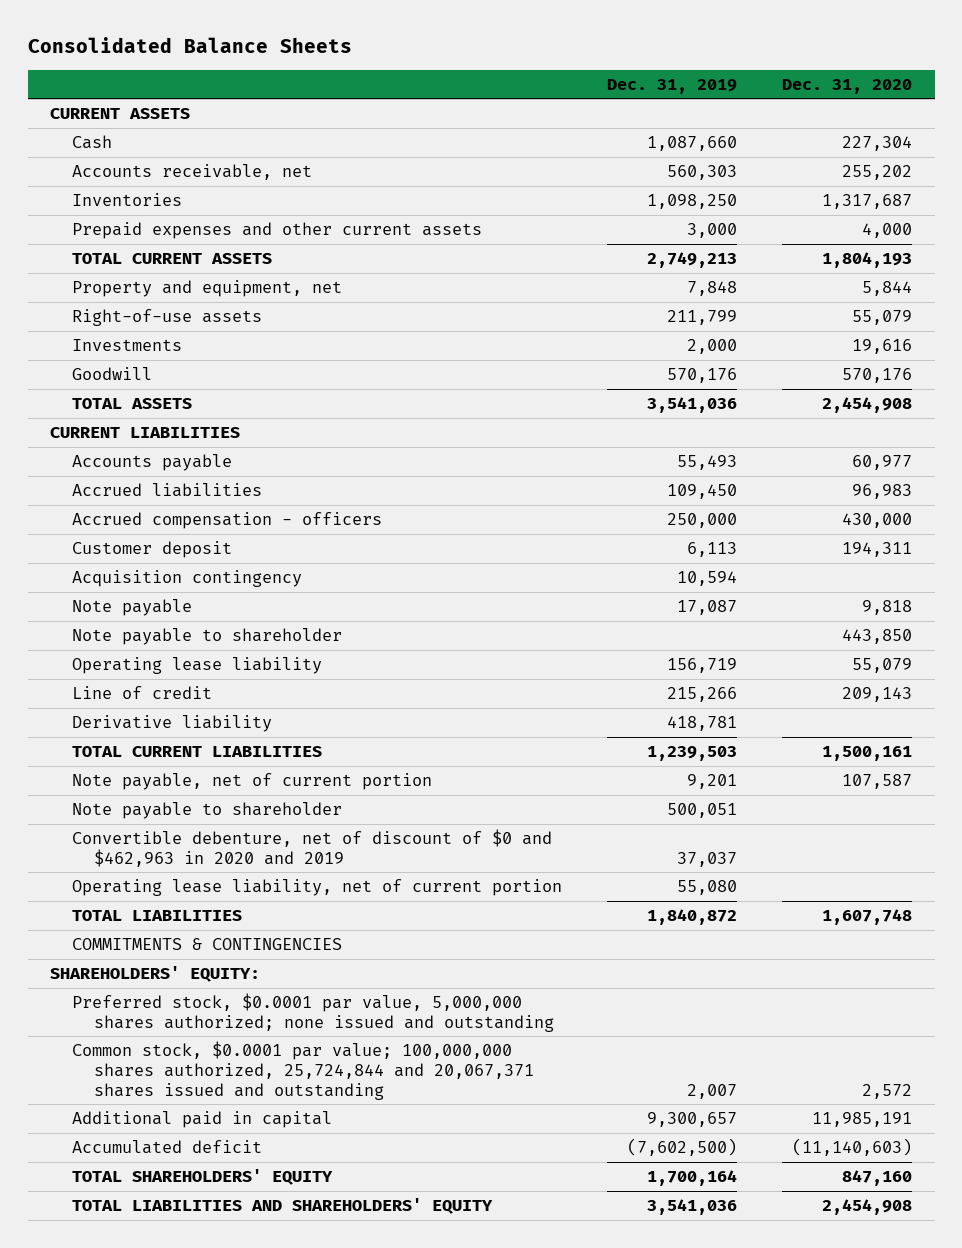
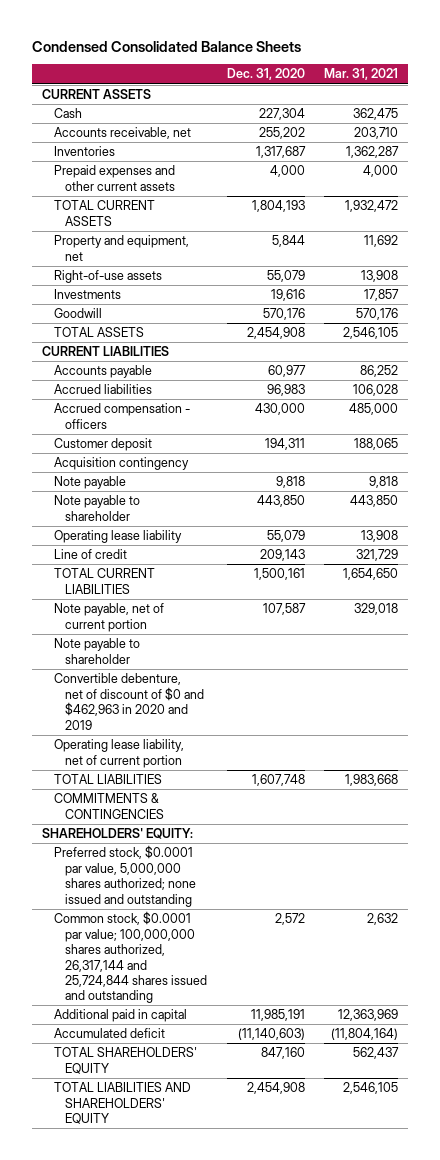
[27,37,352,54] Consolidated Balance Sheets -> [32,40,302,52] Condensed Consolidated Balance Sheets
[607,78,738,94] Dec. 31, 2019 -> none
none -> [324,68,399,81] Mar. 31, 2021
[72,714,273,732] Derivative liability -> none
[72,1040,535,1100] Common stock, $0.0001 par value; 100,000,000 shares authorized, 25,724,844 and 20,067,371 shares issued and outstanding -> [53,911,208,1004] Common stock, $0.0001 par value; 100,000,000 shares authorized, 26,317,144 and 25,724,844 shares issued and outstanding

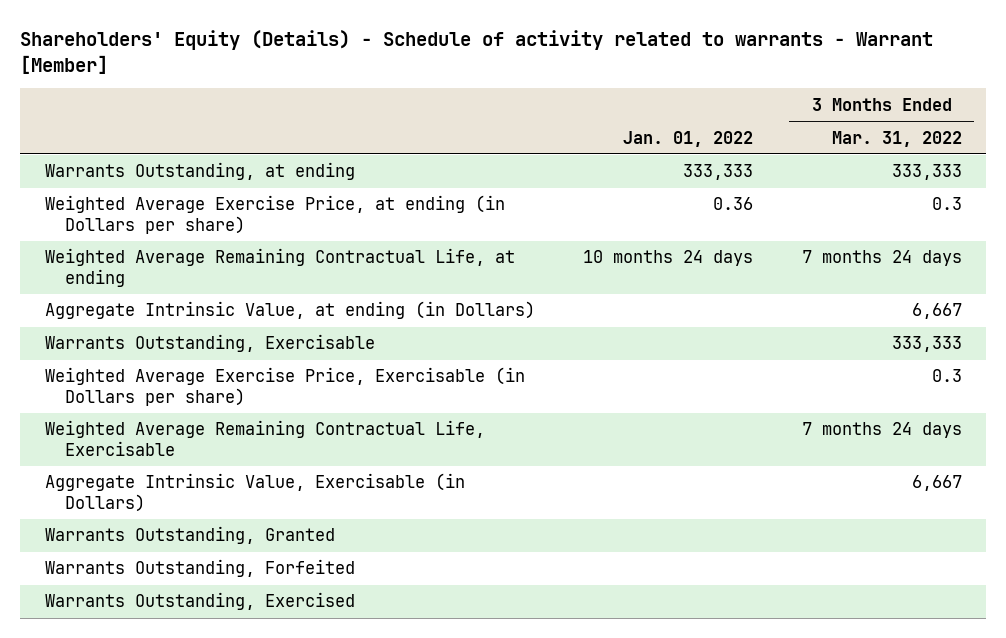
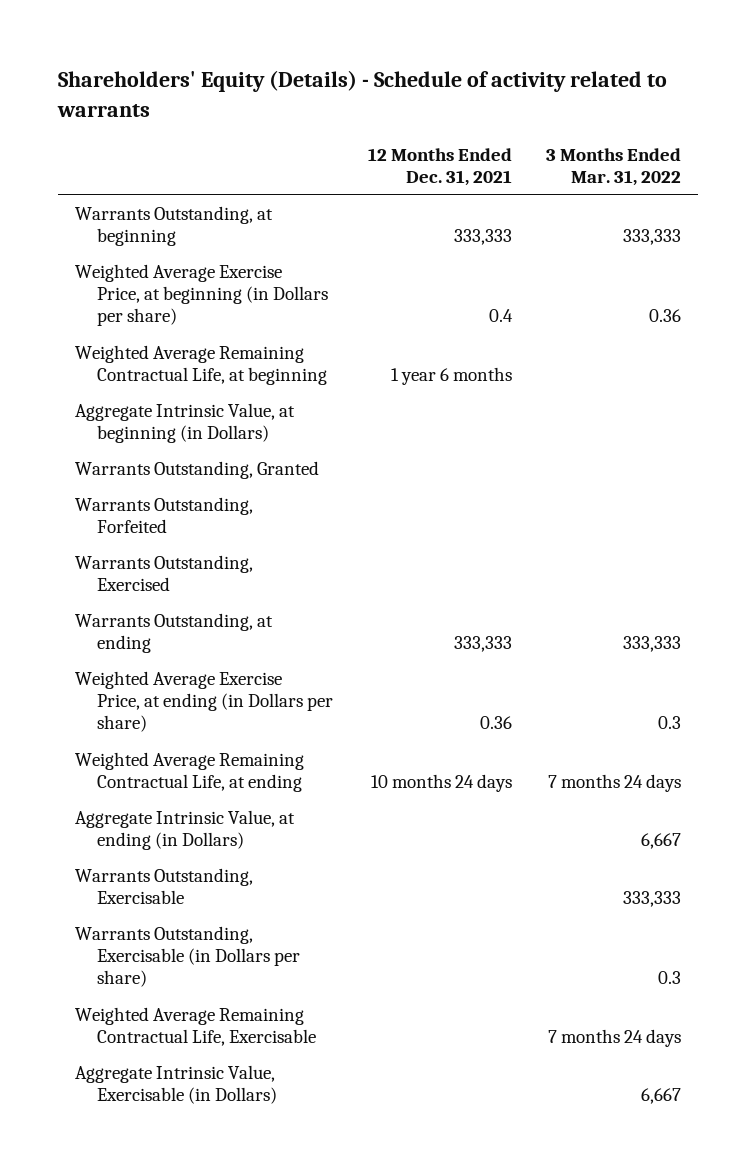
[20,30,934,74] Shareholders' Equity (Details) - Schedule of activity related to warrants - Warrant [Member] -> [56,70,667,117] Shareholders' Equity (Details) - Schedule of activity related to warrants
[623,130,754,147] Jan. 01, 2022 -> none
none -> [367,147,512,186] 12 Months Ended Dec. 31, 2021
none -> [74,205,273,246] Warrants Outstanding, at beginning
none -> [74,263,329,327] Weighted Average Exercise Price, at beginning (in Dollars per share)
none -> [74,344,328,385] Weighted Average Remaining Contractual Life, at beginning
none -> [74,402,295,443] Aggregate Intrinsic Value, at beginning (in Dollars)
[44,526,335,545] Warrants Outstanding, Granted -> [74,460,319,479] Warrants Outstanding, Granted
[44,559,355,578] Warrants Outstanding, Forfeited -> [74,496,253,533] Warrants Outstanding, Forfeited
[44,592,355,611] Warrants Outstanding, Exercised -> [74,554,253,591] Warrants Outstanding, Exercised
[44,367,525,406] Weighted Average Exercise Price, Exercisable (in Dollars per share) -> [74,925,301,988] Warrants Outstanding, Exercisable (in Dollars per share)

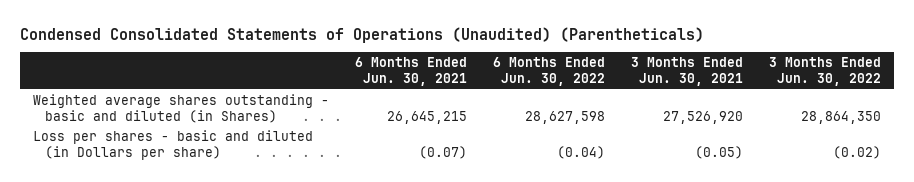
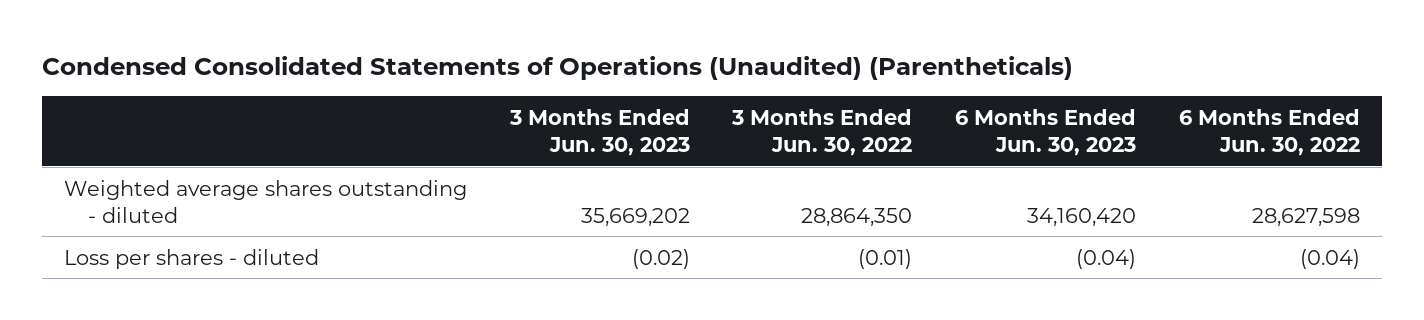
[355,57,468,86] 6 Months Ended Jun. 30, 2021 -> none
[630,57,743,86] 3 Months Ended Jun. 30, 2021 -> none
none -> [508,108,690,156] 3 Months Ended Jun. 30, 2023
none -> [955,108,1137,156] 6 Months Ended Jun. 30, 2023
[33,93,330,123] Weighted average shares outstanding - basic and diluted (in Shares) -> [63,179,467,223] Weighted average shares outstanding - diluted
[33,129,314,160] Loss per shares - basic and diluted (in Dollars per share) -> [63,248,319,269] Loss per shares - diluted
[832,145,881,159] (0.02) -> [858,248,913,269] (0.01)

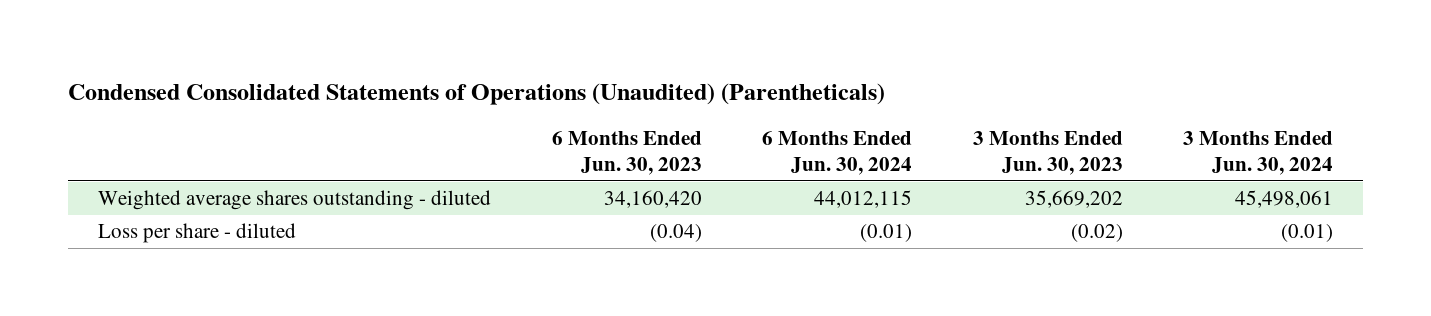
[731,108,913,156] 3 Months Ended Jun. 30, 2022 -> none
[1179,108,1361,156] 6 Months Ended Jun. 30, 2022 -> none
none -> [762,130,913,175] 6 Months Ended Jun. 30, 2024
none -> [1183,130,1334,175] 3 Months Ended Jun. 30, 2024
[63,248,319,269] Loss per shares - diluted -> [98,223,297,244] Loss per share - diluted

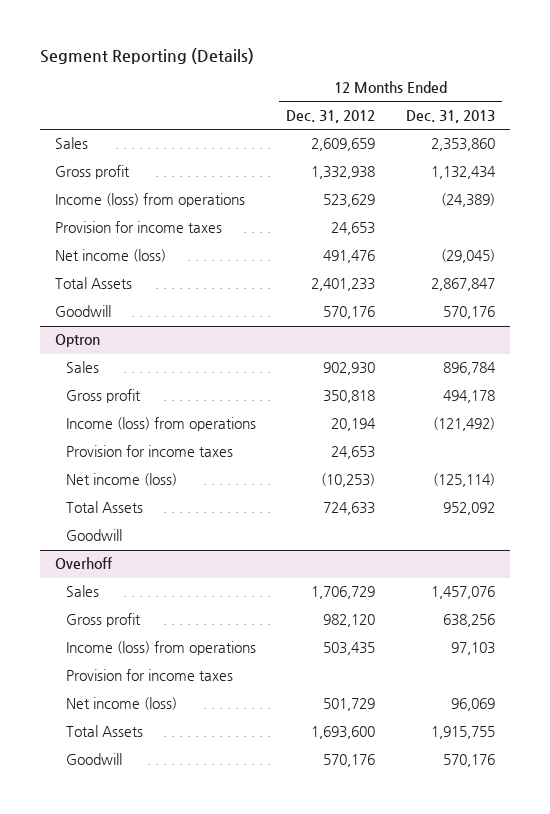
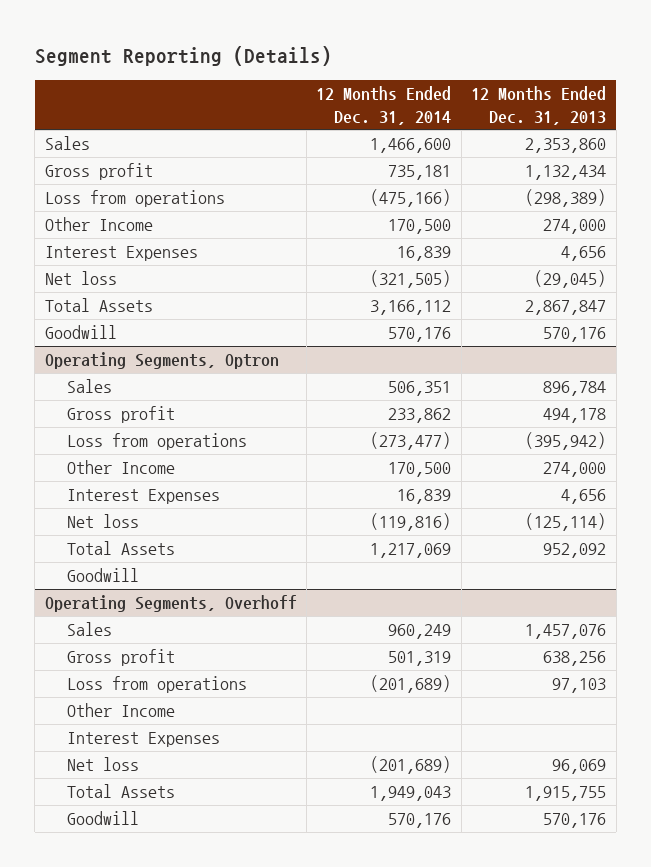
[286,109,376,123] Dec. 31, 2012 -> none
none -> [316,86,452,125] 12 Months Ended Dec. 31, 2014
[55,221,223,234] Provision for income taxes -> none
[55,193,246,208] Income (loss) from operations -> [44,190,225,208] Loss from operations
[440,193,495,208] (24,389) -> [525,189,607,208] (298,389)
none -> [44,217,153,232] Other Income
none -> [44,246,198,262] Interest Expenses
[55,249,167,263] Net income (loss) -> [44,271,117,286] Net loss
[55,334,101,348] Optron -> none
none -> [44,352,279,370] Operating Segments, Optron
[65,445,233,458] Provision for income taxes -> none
[65,417,256,432] Income (loss) from operations -> [66,433,247,451] Loss from operations
[432,417,495,432] (121,492) -> [525,432,607,451] (395,942)
none -> [66,460,175,475] Other Income
none -> [66,489,220,505] Interest Expenses
[65,473,177,487] Net income (loss) -> [66,514,139,529] Net loss
[55,557,113,570] Overhoff -> none
none -> [44,595,297,613] Operating Segments, Overhoff
[65,669,233,682] Provision for income taxes -> none
[65,641,256,656] Income (loss) from operations -> [66,676,247,694] Loss from operations
none -> [66,703,175,718] Other Income
none -> [66,732,220,748] Interest Expenses
[65,697,177,711] Net income (loss) -> [66,757,139,772] Net loss

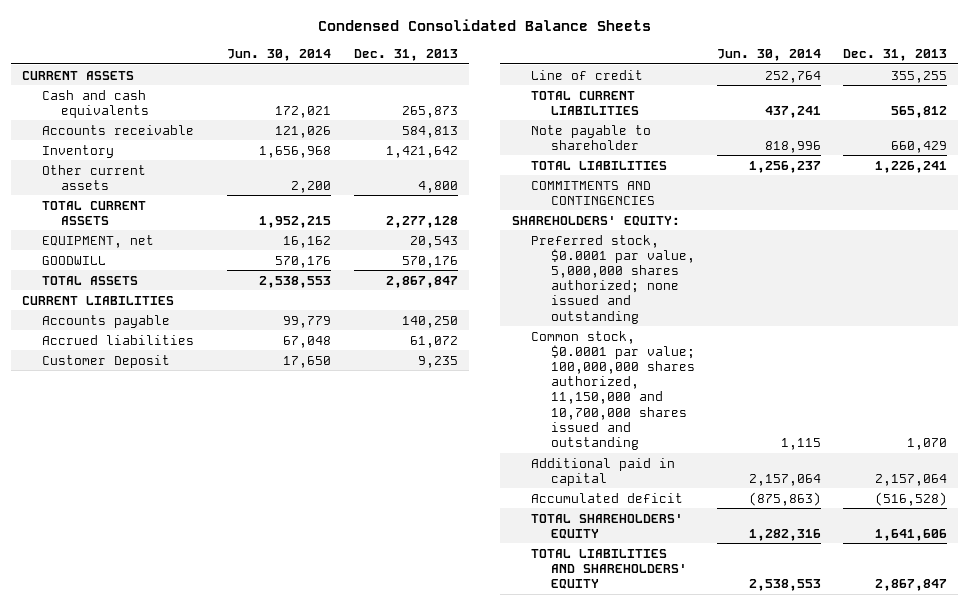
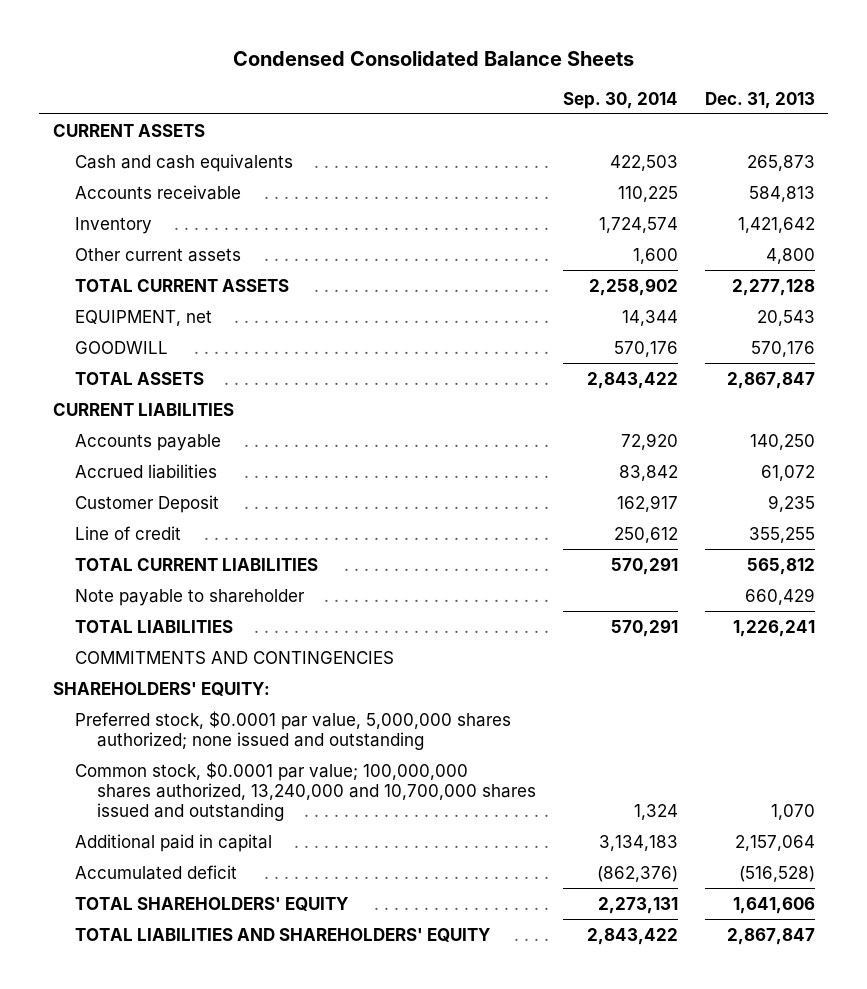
[227,49,332,62] Jun. 30, 2014 -> none
none -> [562,91,678,109] Sep. 30, 2014
[531,330,695,451] Common stock, $0.0001 par value; 100,000,000 shares authorized, 11,150,000 and 10,700,000 shares issued and outstanding -> [74,761,536,821] Common stock, $0.0001 par value; 100,000,000 shares authorized, 13,240,000 and 10,700,000 shares issued and outstanding

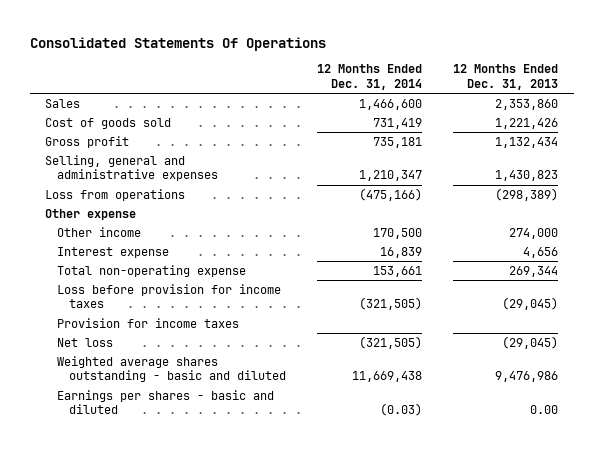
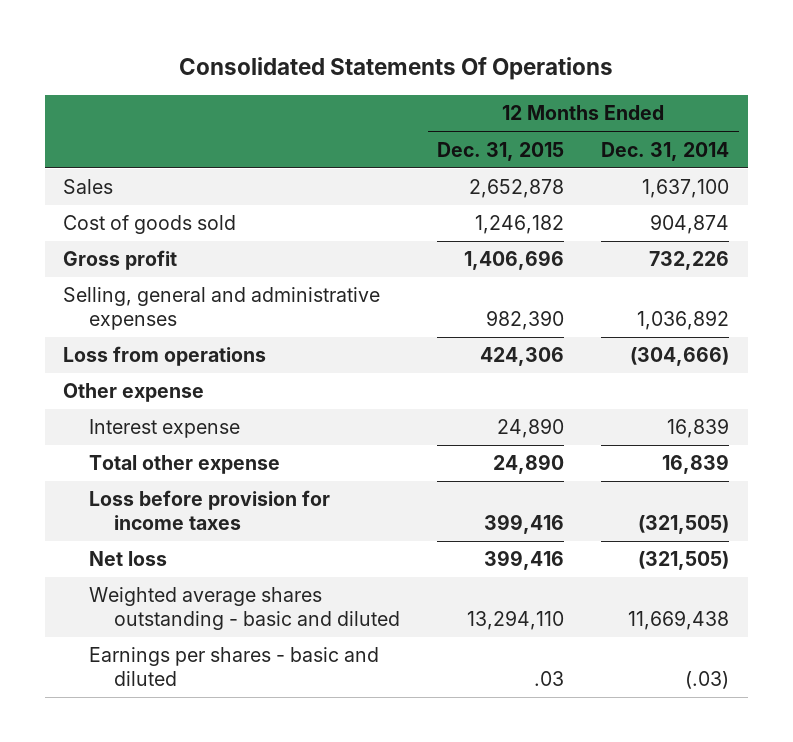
[453,64,559,90] 12 Months Ended Dec. 31, 2013 -> none
none -> [437,141,565,161] Dec. 31, 2015
[359,98,423,110] 1,466,600 -> [642,179,730,199] 1,637,100
[373,117,423,129] 731,419 -> [650,214,730,235] 904,874
[373,136,423,148] 735,181 -> [649,251,730,271] 732,226
[359,170,423,182] 1,210,347 -> [637,310,730,331] 1,036,892
[359,187,423,201] (475,166) -> [630,347,730,367] (304,666)
[57,226,142,237] Other income -> none
[57,264,247,277] Total non-operating expense -> none
none -> [88,455,280,475] Total other expense
[57,317,240,328] Provision for income taxes -> none
[380,403,423,417] (0.03) -> [685,671,730,690] (.03)

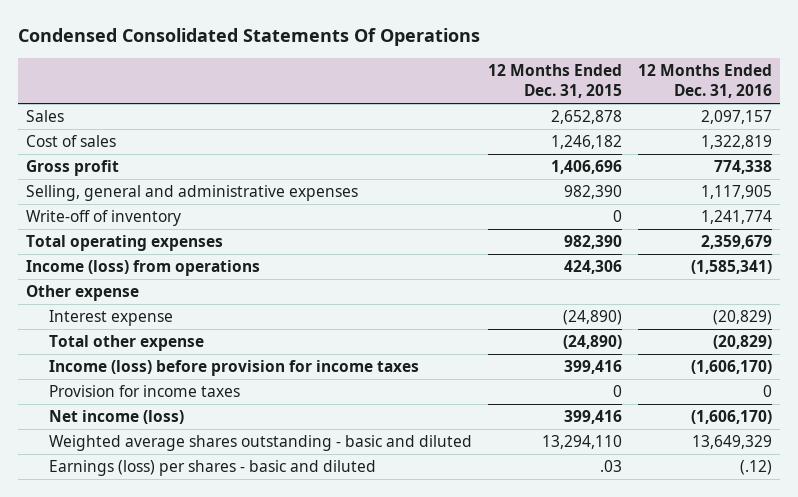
[179,57,614,81] Consolidated Statements Of Operations -> [18,28,481,47] Condensed Consolidated Statements Of Operations
[601,141,730,161] Dec. 31, 2014 -> none
none -> [638,63,773,99] 12 Months Ended Dec. 31, 2016
[63,215,237,235] Cost of goods sold -> [26,135,117,148] Cost of sales
none -> [26,210,182,227] Write-off of inventory
none -> [26,235,224,252] Total operating expenses
[63,346,267,367] Loss from operations -> [26,260,261,277] Income (loss) from operations
[497,418,565,439] 24,890 -> [563,310,623,326] (24,890)
[493,454,565,475] 24,890 -> [563,335,623,350] (24,890)
[88,490,330,531] Loss before provision for income taxes -> [49,360,420,377] Income (loss) before provision for income taxes
none -> [49,385,241,398] Provision for income taxes
[88,551,167,567] Net loss -> [49,410,185,425] Net income (loss)
[88,647,379,687] Earnings per shares - basic and diluted -> [49,460,377,477] Earnings (loss) per shares - basic and diluted

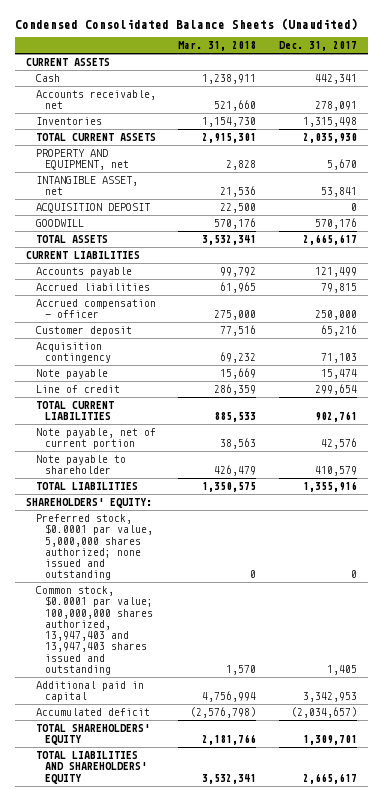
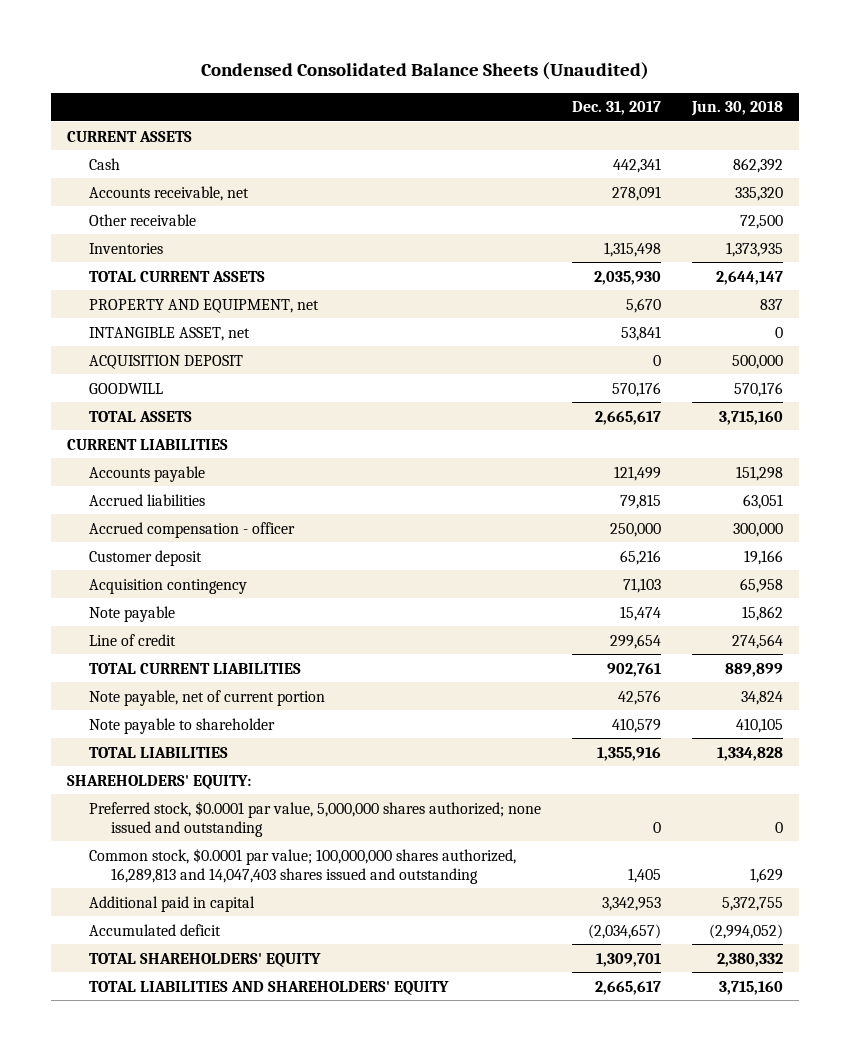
[178,41,257,52] Mar. 31, 2018 -> none
none -> [691,101,784,117] Jun. 30, 2018
none -> [89,213,197,226] Other receivable
[35,586,154,675] Common stock, $0.0001 par value; 100,000,000 shares authorized, 13,947,403 and 13,947,403 shares issued and outstanding -> [89,847,517,884] Common stock, $0.0001 par value; 100,000,000 shares authorized, 16,289,813 and 14,047,403 shares issued and outstanding

